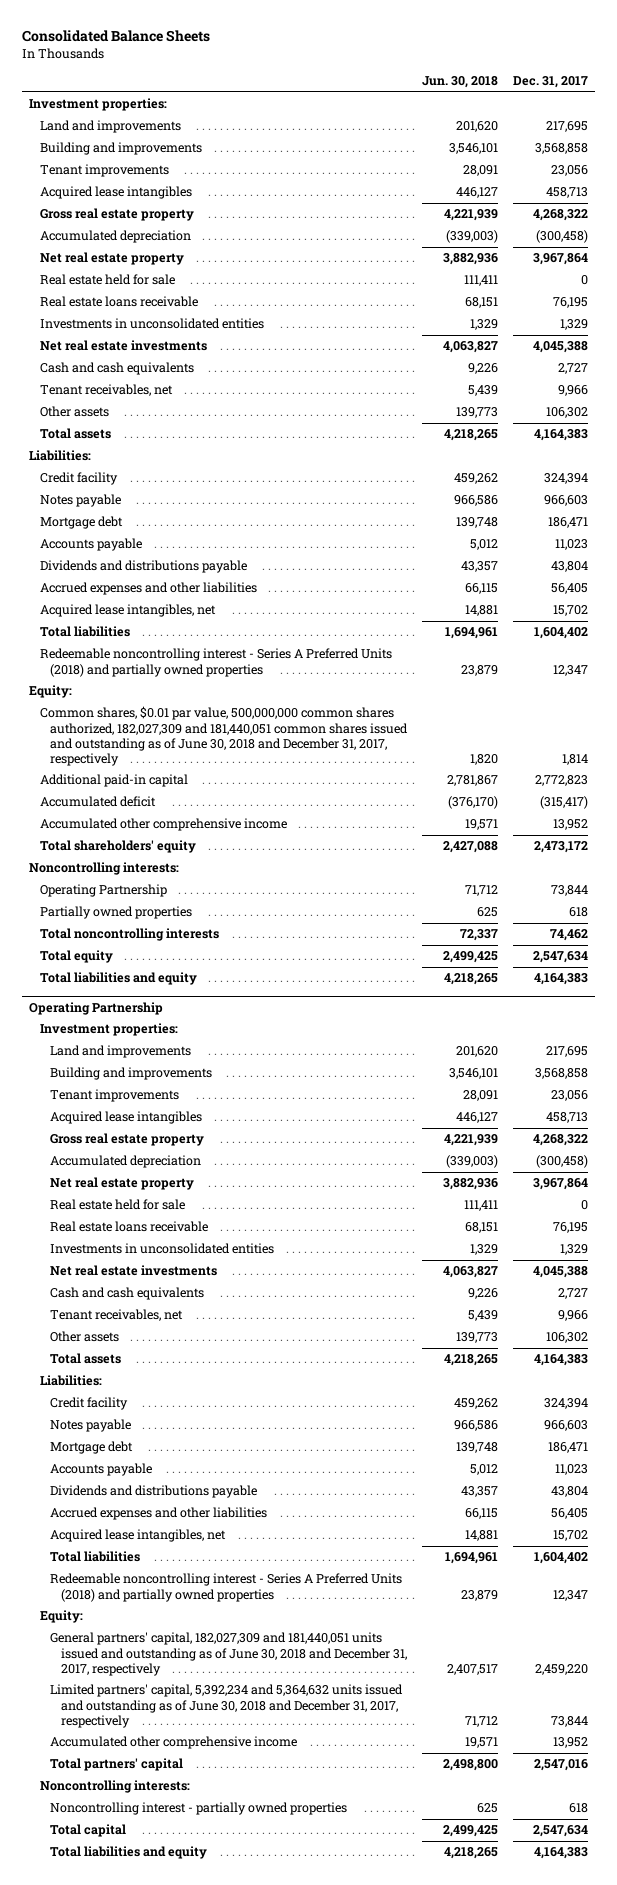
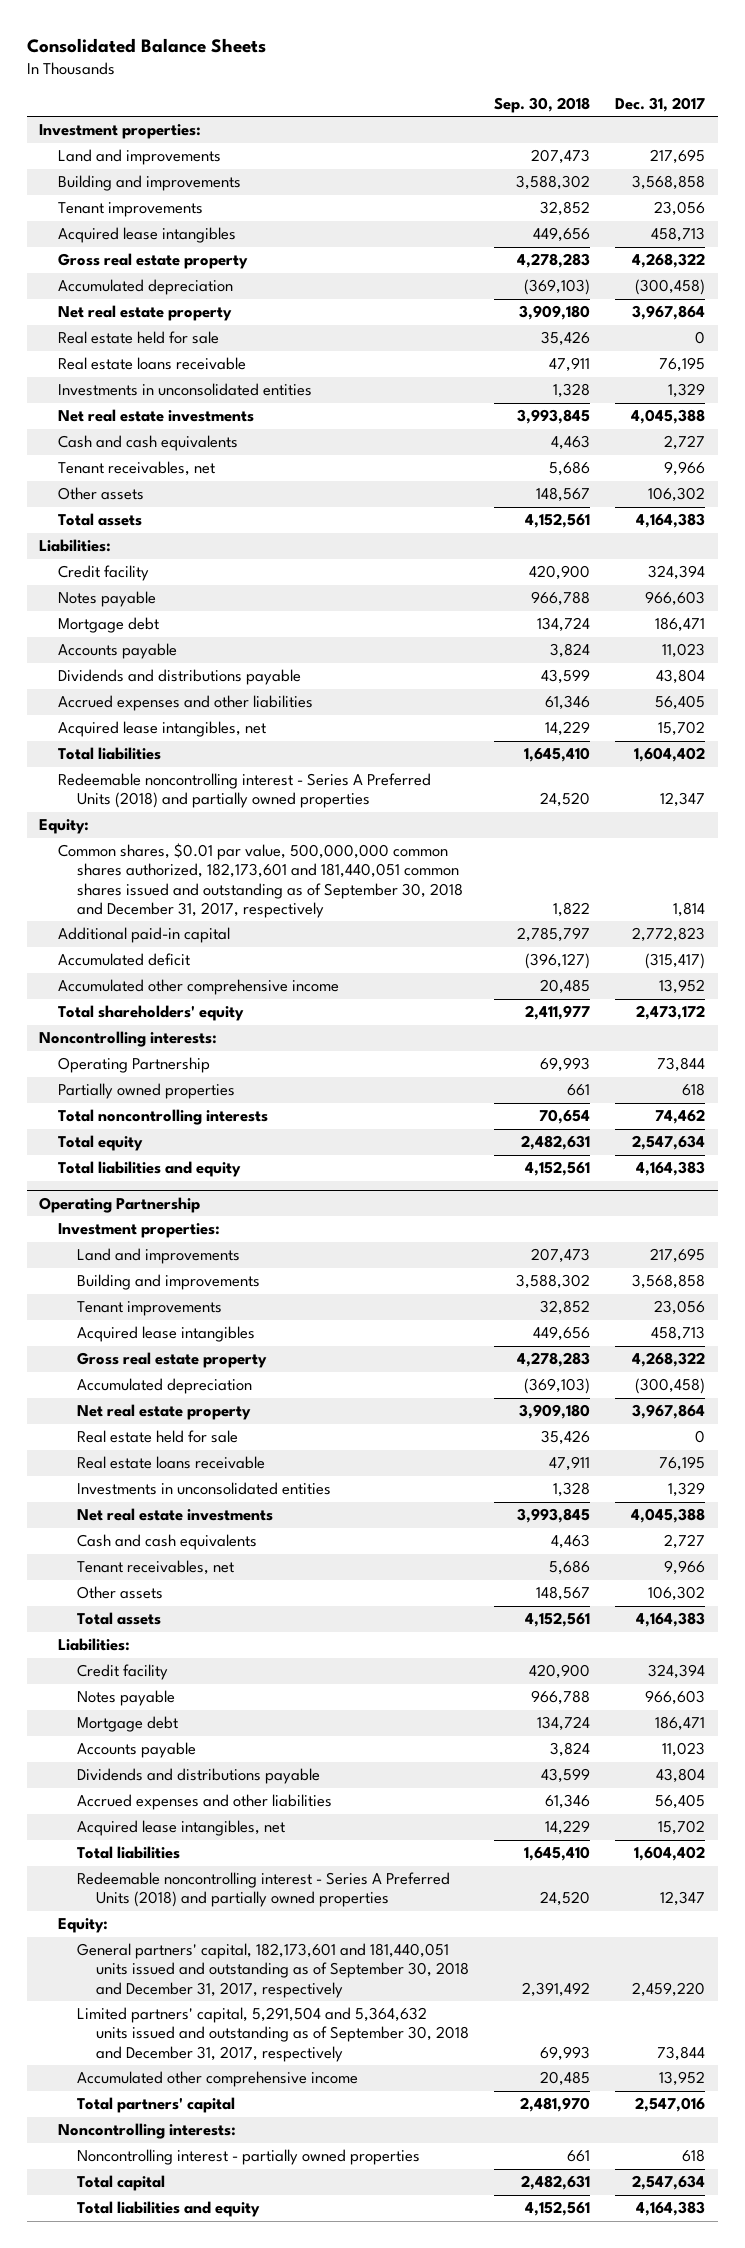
[421,76,498,89] Jun. 30, 2018 -> none
none -> [494,96,591,113] Sep. 30, 2018
[39,706,409,767] Common shares, $0.01 par value, 500,000,000 common shares authorized, 182,027,309 and 181,440,051 common shares issued and outstanding as of June 30, 2018 and December 31, 2017, respectively -> [58,843,464,918] Common shares, $0.01 par value, 500,000,000 common shares authorized, 182,173,601 and 181,440,051 common shares issued and outstanding as of September 30, 2018 and December 31, 2017, respectively
[50,1632,408,1676] General partners' capital, 182,027,309 and 181,440,051 units issued and outstanding as of June 30, 2018 and December 31, 2017, respectively -> [77,1943,470,1998] General partners' capital, 182,173,601 and 181,440,051 units issued and outstanding as of September 30, 2018 and December 31, 2017, respectively
[50,1684,404,1728] Limited partners' capital, 5,392,234 and 5,364,632 units issued and outstanding as of June 30, 2018 and December 31, 2017, respectively -> [77,2007,470,2062] Limited partners' capital, 5,291,504 and 5,364,632 units issued and outstanding as of September 30, 2018 and December 31, 2017, respectively

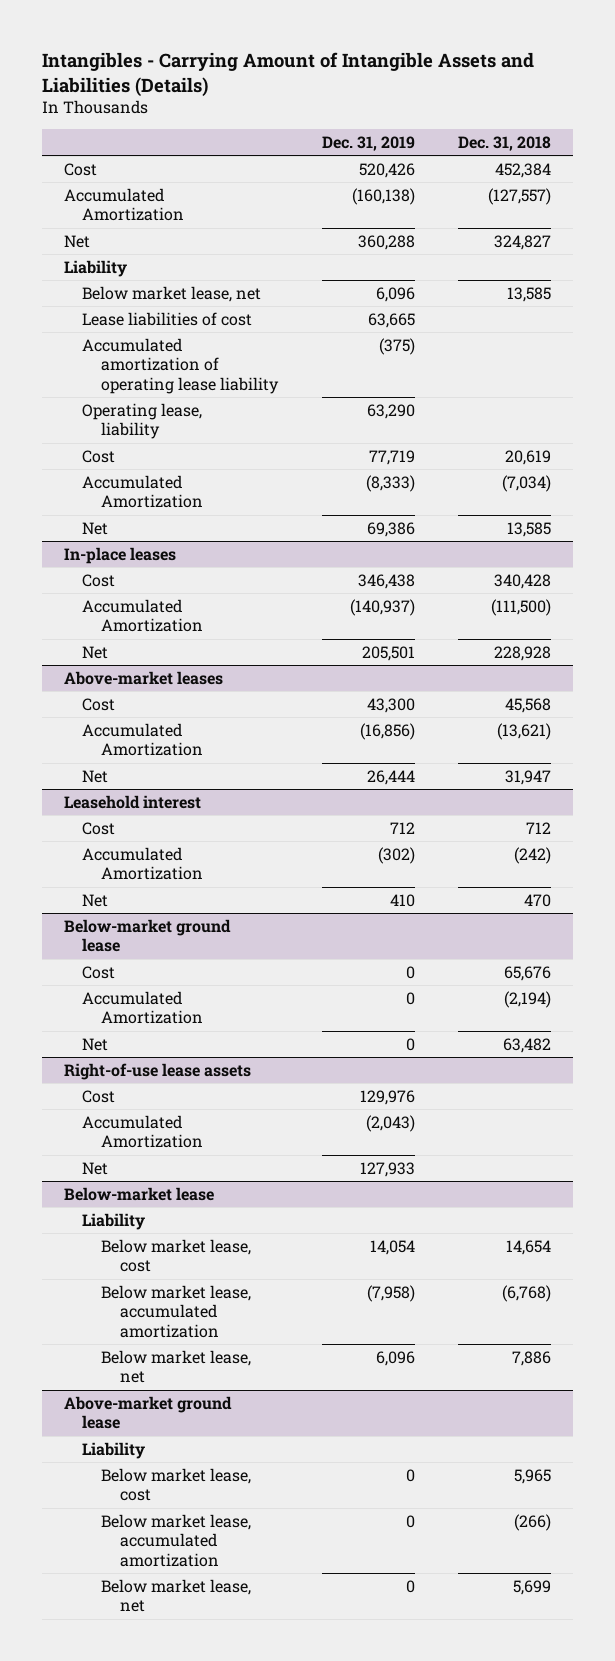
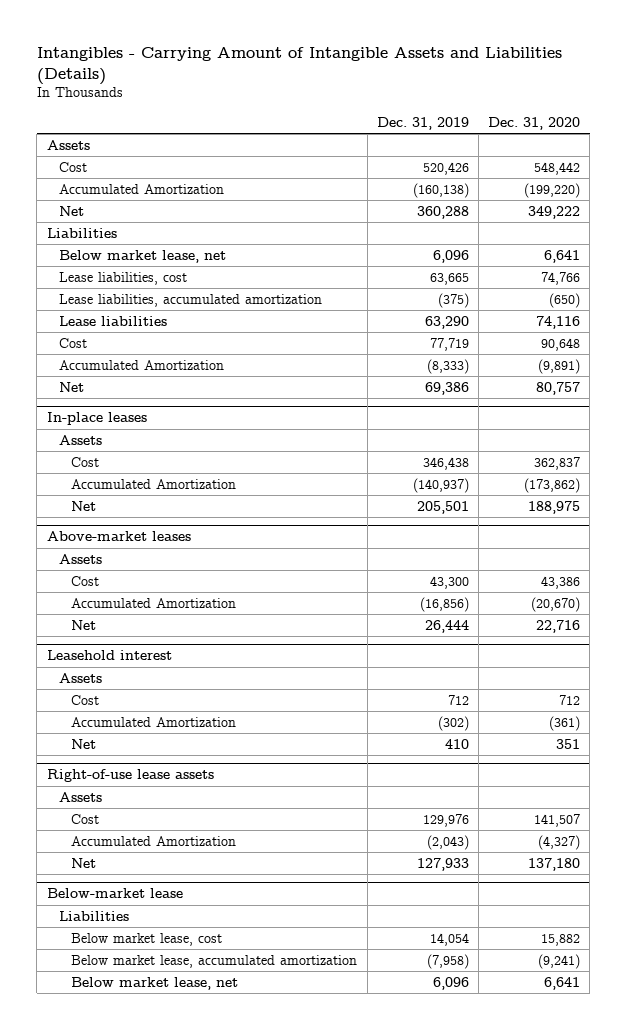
[458,136,552,152] Dec. 31, 2018 -> none
none -> [488,116,581,130] Dec. 31, 2020
none -> [46,139,90,150] Assets
[63,259,127,277] Liability -> [46,227,117,238] Liabilities
[82,311,253,326] Lease liabilities of cost -> [58,271,187,285] Lease liabilities, cost
[82,337,280,395] Accumulated amortization of operating lease liability -> [58,293,322,307] Lease liabilities, accumulated amortization
[82,402,203,440] Operating lease, liability -> [58,315,167,326] Lease liabilities
none -> [58,434,102,445] Assets
none -> [58,553,102,564] Assets
none -> [58,672,102,683] Assets
[63,918,231,953] Below-market ground lease -> none
[82,965,116,979] Cost -> none
[82,990,204,1025] Accumulated Amortization -> none
[82,1037,109,1051] Net -> none
none -> [58,791,102,802] Assets
[82,1212,146,1230] Liability -> [58,910,129,921] Liabilities
[63,1395,232,1430] Above-market ground lease -> none
[82,1441,146,1459] Liability -> none
[101,1467,252,1502] Below market lease, cost -> none
[101,1513,252,1568] Below market lease, accumulated amortization -> none
[101,1578,252,1613] Below market lease, net -> none

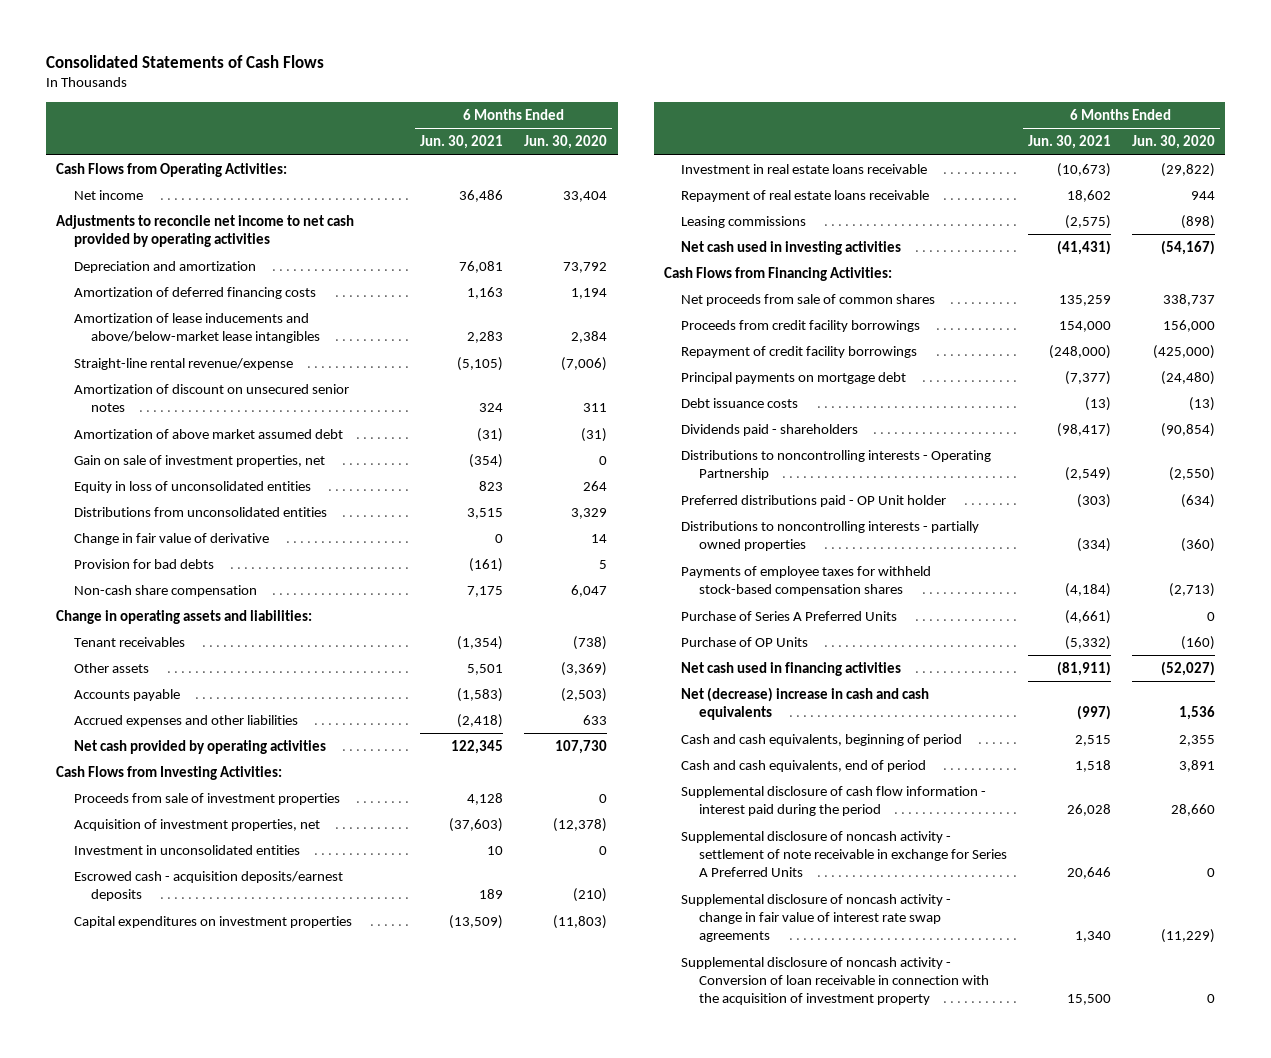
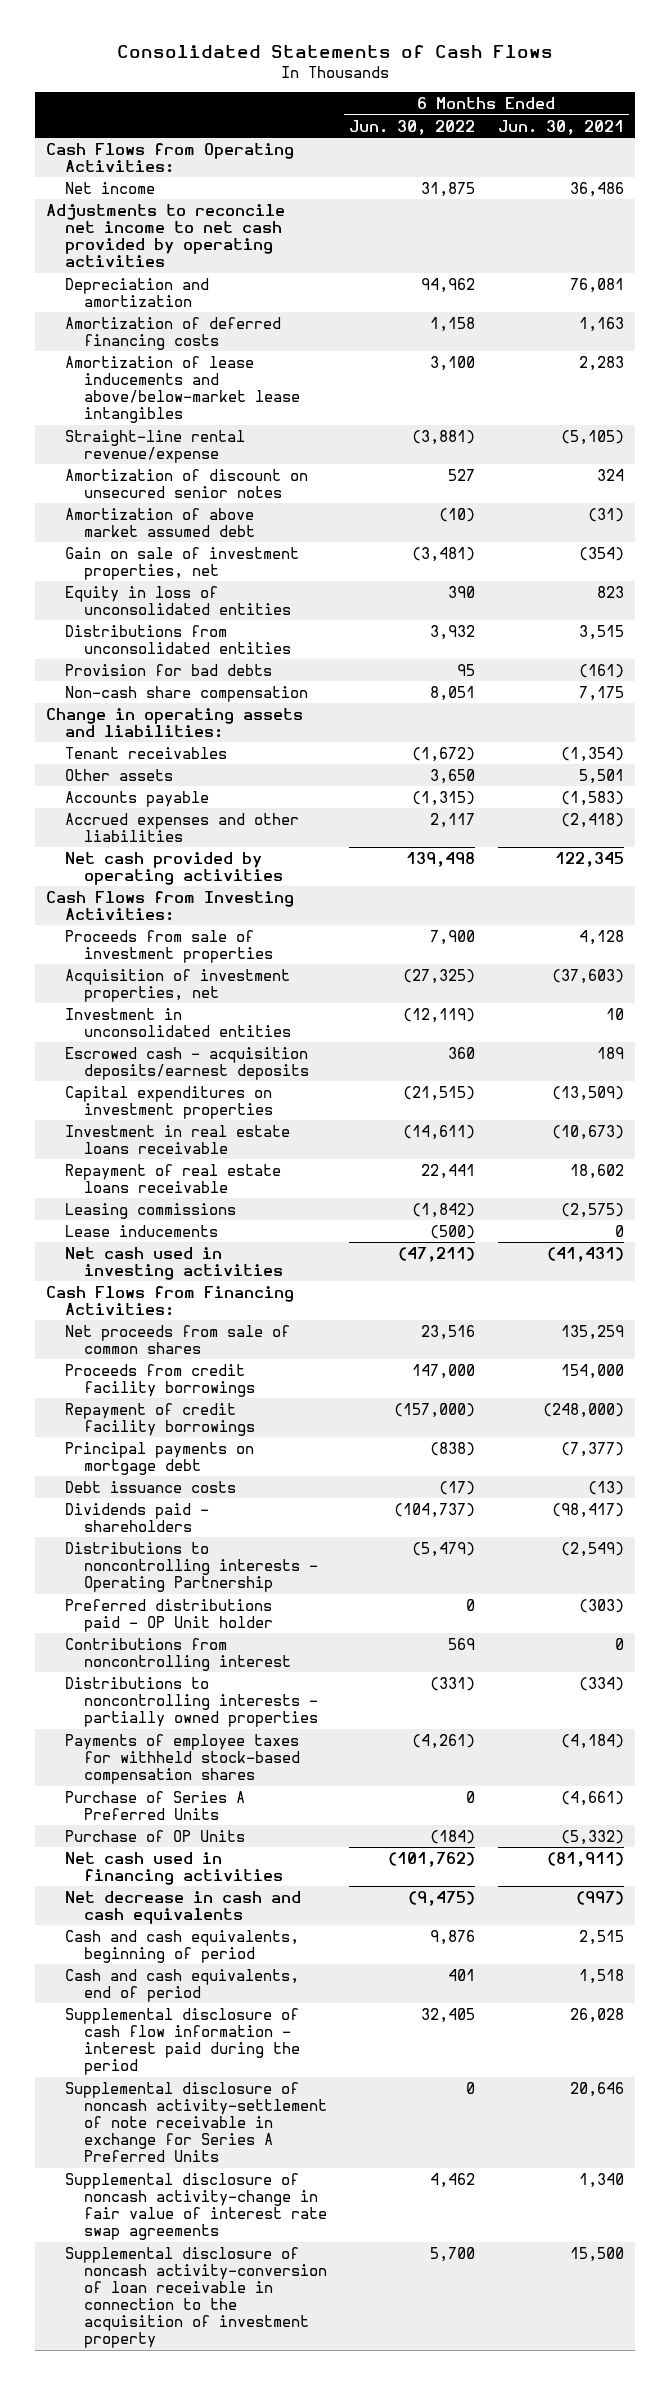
[524,135,608,150] Jun. 30, 2020 -> none
none -> [349,119,476,135] Jun. 30, 2022
[73,532,269,545] Change in fair value of derivative -> none
none -> [64,1224,218,1237] Lease inducements
none -> [64,1637,291,1671] Contributions from noncontrolling interest
[681,686,930,721] Net (decrease) increase in cash and cash equivalents -> [64,1890,301,1924] Net decrease in cash and cash equivalents
[681,830,1007,878] Supplemental disclosure of noncash activity - settlement of note receivable in exchange for Series A Preferred Units -> [64,2081,327,2163] Supplemental disclosure of noncash activity-settlement of note receivable in exchange for Series A Preferred Units
[681,893,952,943] Supplemental disclosure of noncash activity - change in fair value of interest rate swap agreements -> [64,2172,327,2241] Supplemental disclosure of noncash activity-change in fair value of interest rate swap agreements
[681,956,989,1006] Supplemental disclosure of noncash activity - Conversion of loan receivable in connection with the acquisition of investment property -> [64,2246,327,2349] Supplemental disclosure of noncash activity-conversion of loan receivable in connection to the acquisition of investment property

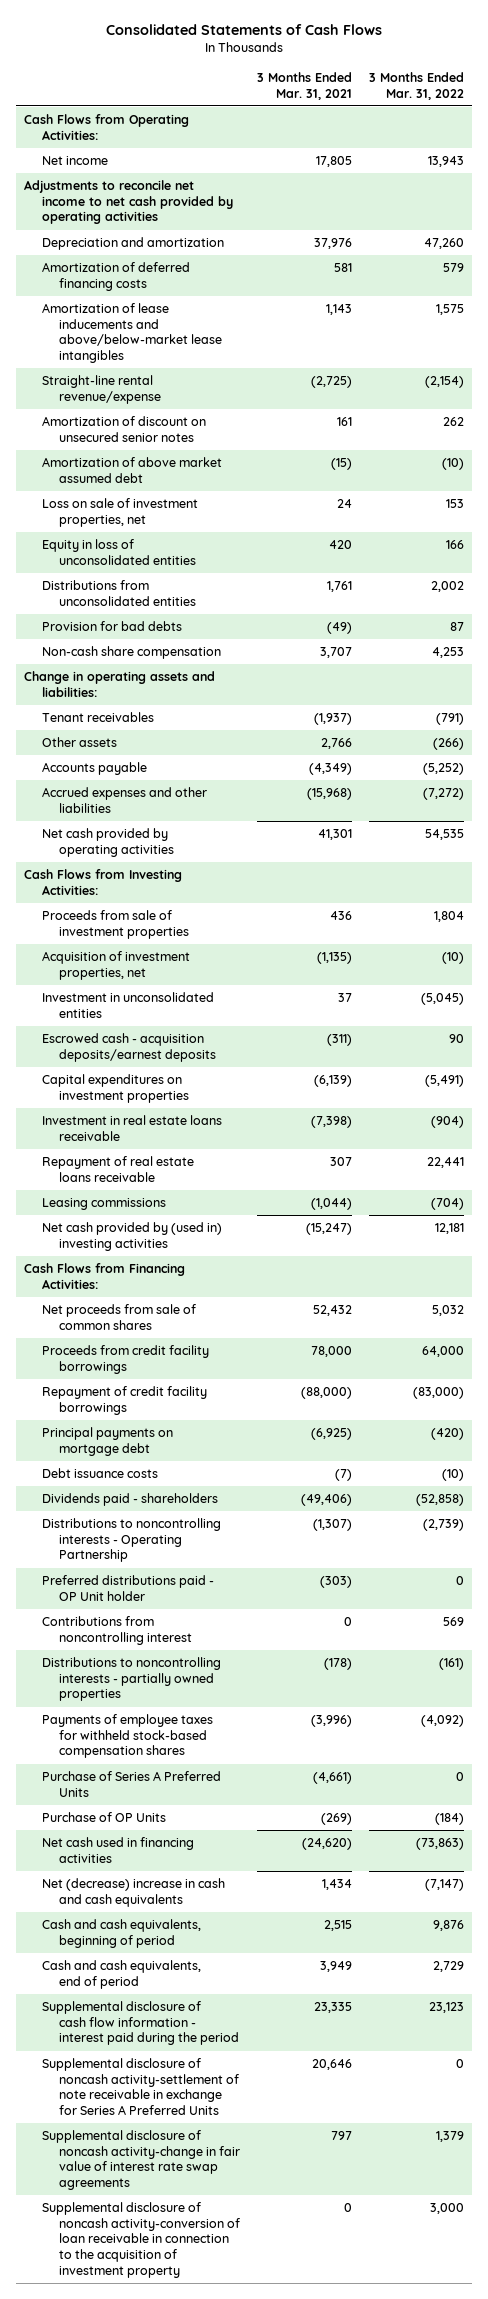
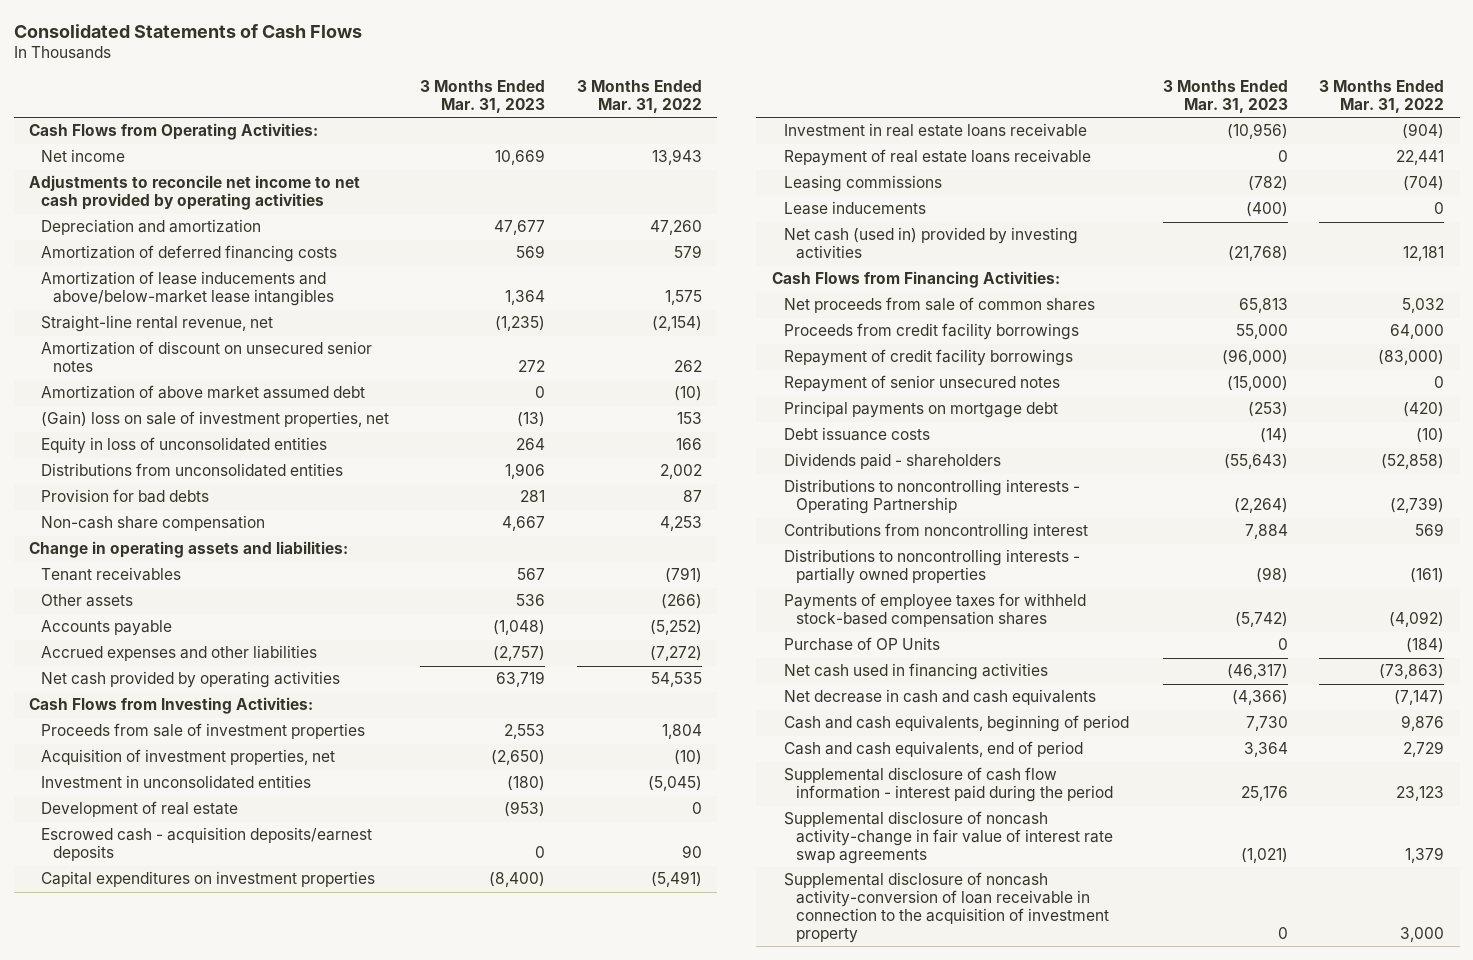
[256,72,352,100] 3 Months Ended Mar. 31, 2021 -> none
none -> [420,80,546,114] 3 Months Ended Mar. 31, 2023
[41,375,161,404] Straight-line rental revenue/expense -> [41,315,274,333] Straight-line rental revenue, net
[41,498,198,527] Loss on sale of investment properties, net -> [41,411,390,428] (Gain) loss on sale of investment properties, net
none -> [41,801,239,818] Development of real estate
none -> [783,201,926,216] Lease inducements
[41,1222,222,1251] Net cash provided by (used in) investing activities -> [783,227,1078,260] Net cash (used in) provided by investing activities
none -> [783,375,1060,393] Repayment of senior unsecured notes
[41,1575,214,1601] Preferred distributions paid - OP Unit holder -> none
[41,1771,221,1797] Purchase of Series A Preferred Units -> none
[41,1878,225,1907] Net (decrease) increase in cash and cash equivalents -> [783,689,1096,706] Net decrease in cash and cash equivalents
[41,2058,239,2116] Supplemental disclosure of noncash activity-settlement of note receivable in exchange for Series A Preferred Units -> none

